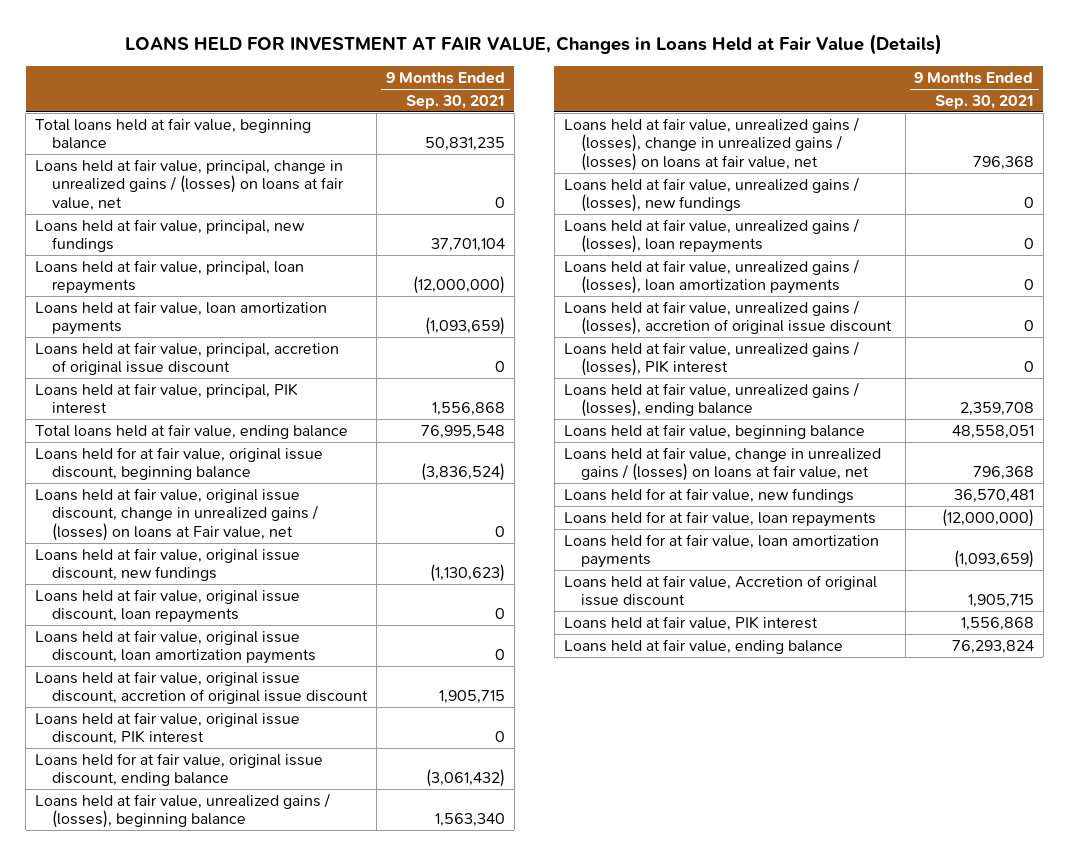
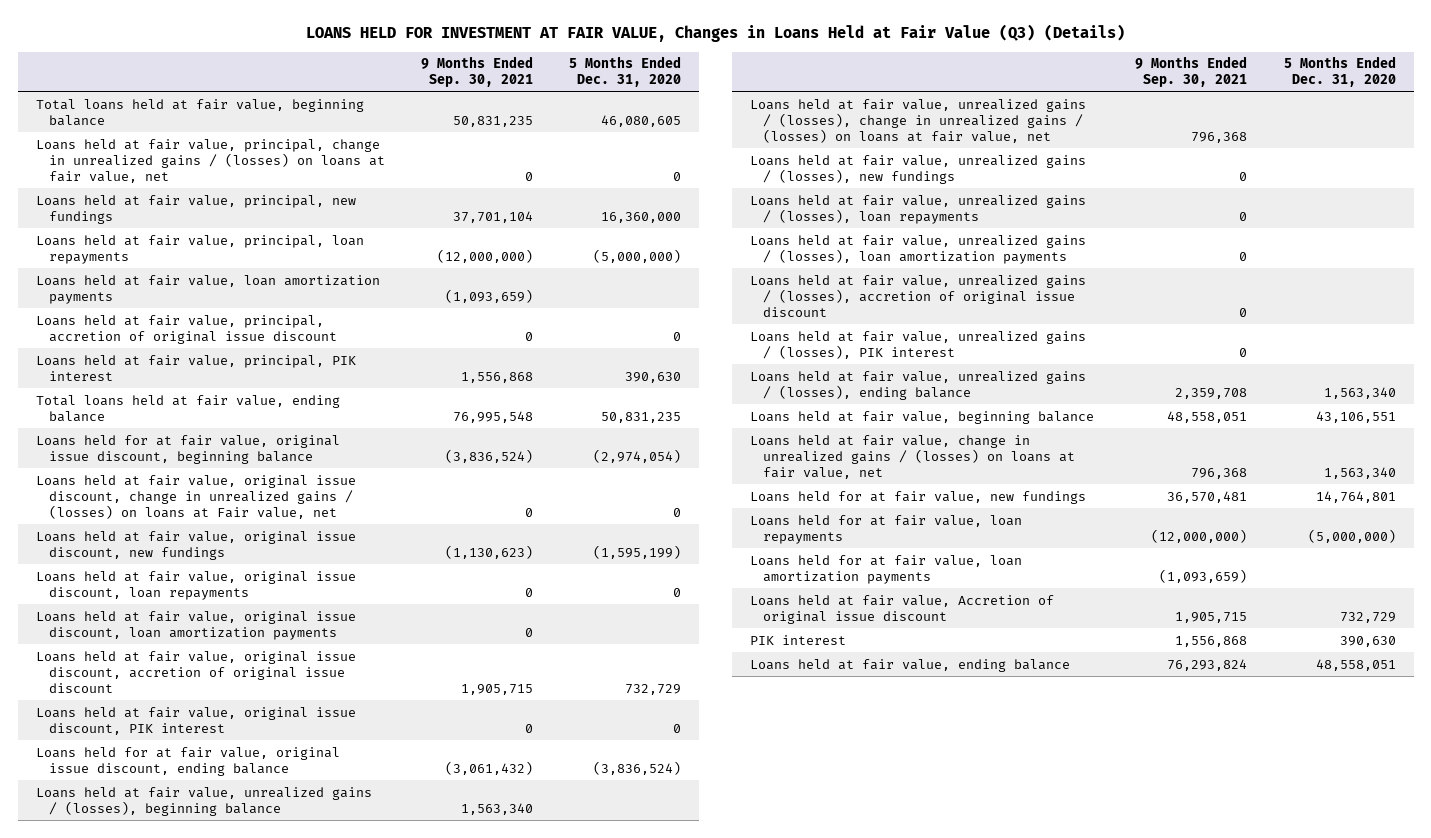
[125,34,943,56] LOANS HELD FOR INVESTMENT AT FAIR VALUE, Changes in Loans Held at Fair Value (Details) -> [305,24,1125,43] LOANS HELD FOR INVESTMENT AT FAIR VALUE, Changes in Loans Held at Fair Value (Q3) (Details)
none -> [569,56,682,88] 5 Months Ended Dec. 31, 2020
[563,615,818,631] Loans held at fair value, PIK interest -> [750,634,847,645] PIK interest

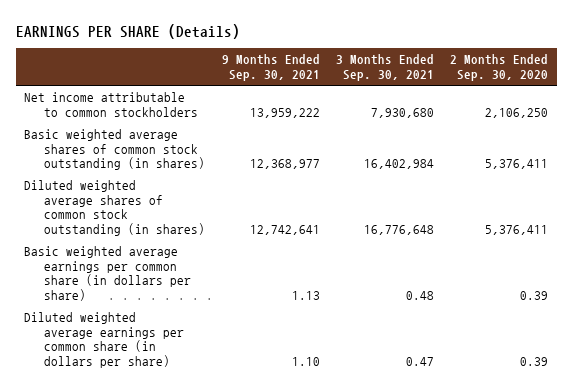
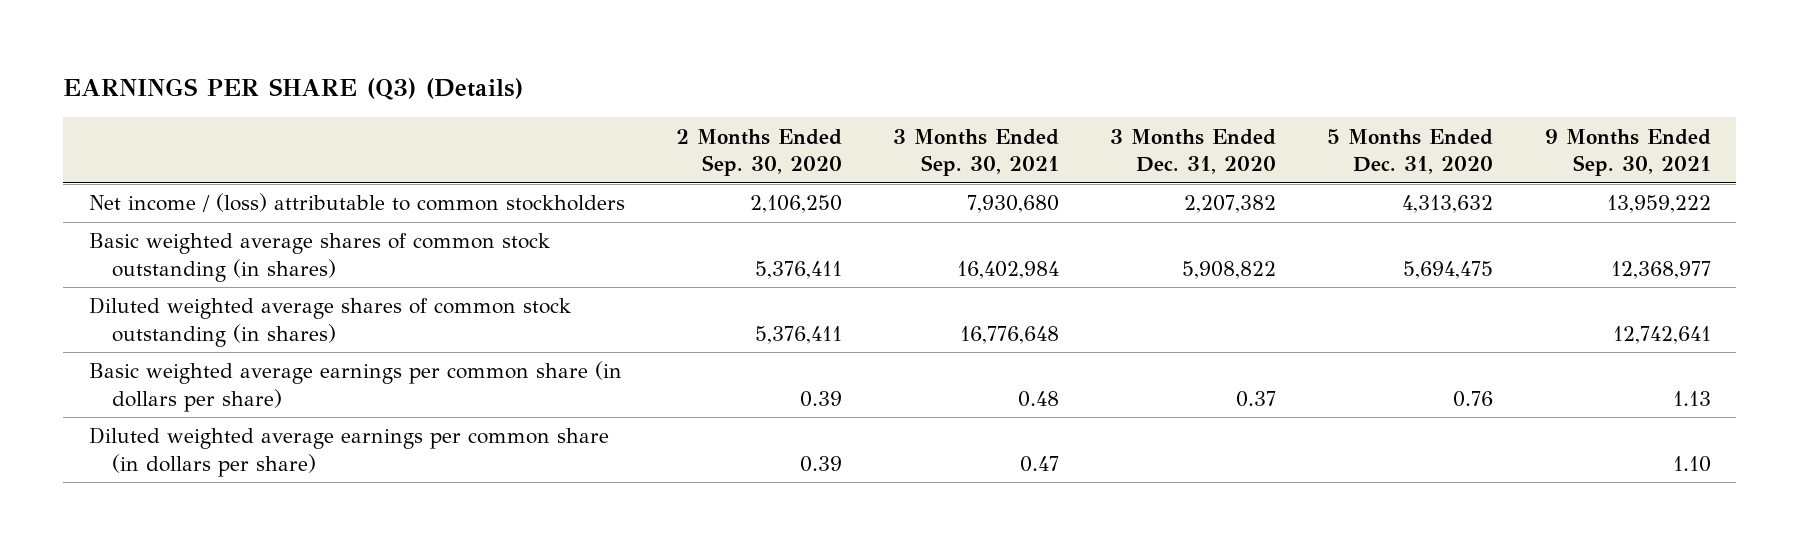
[16,23,241,39] EARNINGS PER SHARE (Details) -> [63,78,524,101] EARNINGS PER SHARE (Q3) (Details)
none -> [1110,128,1277,175] 3 Months Ended Dec. 31, 2020
none -> [1327,128,1494,175] 5 Months Ended Dec. 31, 2020
[24,92,199,117] Net income attributable to common stockholders -> [88,193,625,213] Net income / (loss) attributable to common stockholders

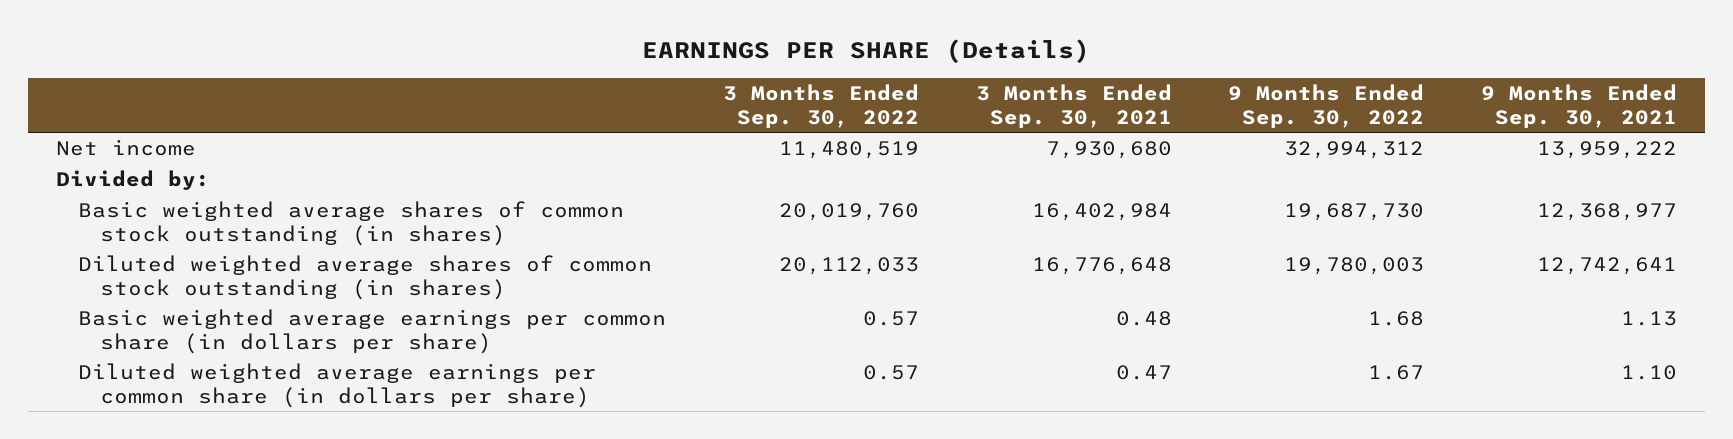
[63,78,524,101] EARNINGS PER SHARE (Q3) (Details) -> [642,39,1091,64] EARNINGS PER SHARE (Details)
[675,128,842,177] 2 Months Ended Sep. 30, 2020 -> none
[1110,128,1277,175] 3 Months Ended Dec. 31, 2020 -> none
[1327,128,1494,175] 5 Months Ended Dec. 31, 2020 -> none
none -> [722,83,919,128] 3 Months Ended Sep. 30, 2022
none -> [1228,83,1425,128] 9 Months Ended Sep. 30, 2022
[88,193,625,213] Net income / (loss) attributable to common stockholders -> [55,139,196,157] Net income
none -> [55,170,210,191] Divided by:

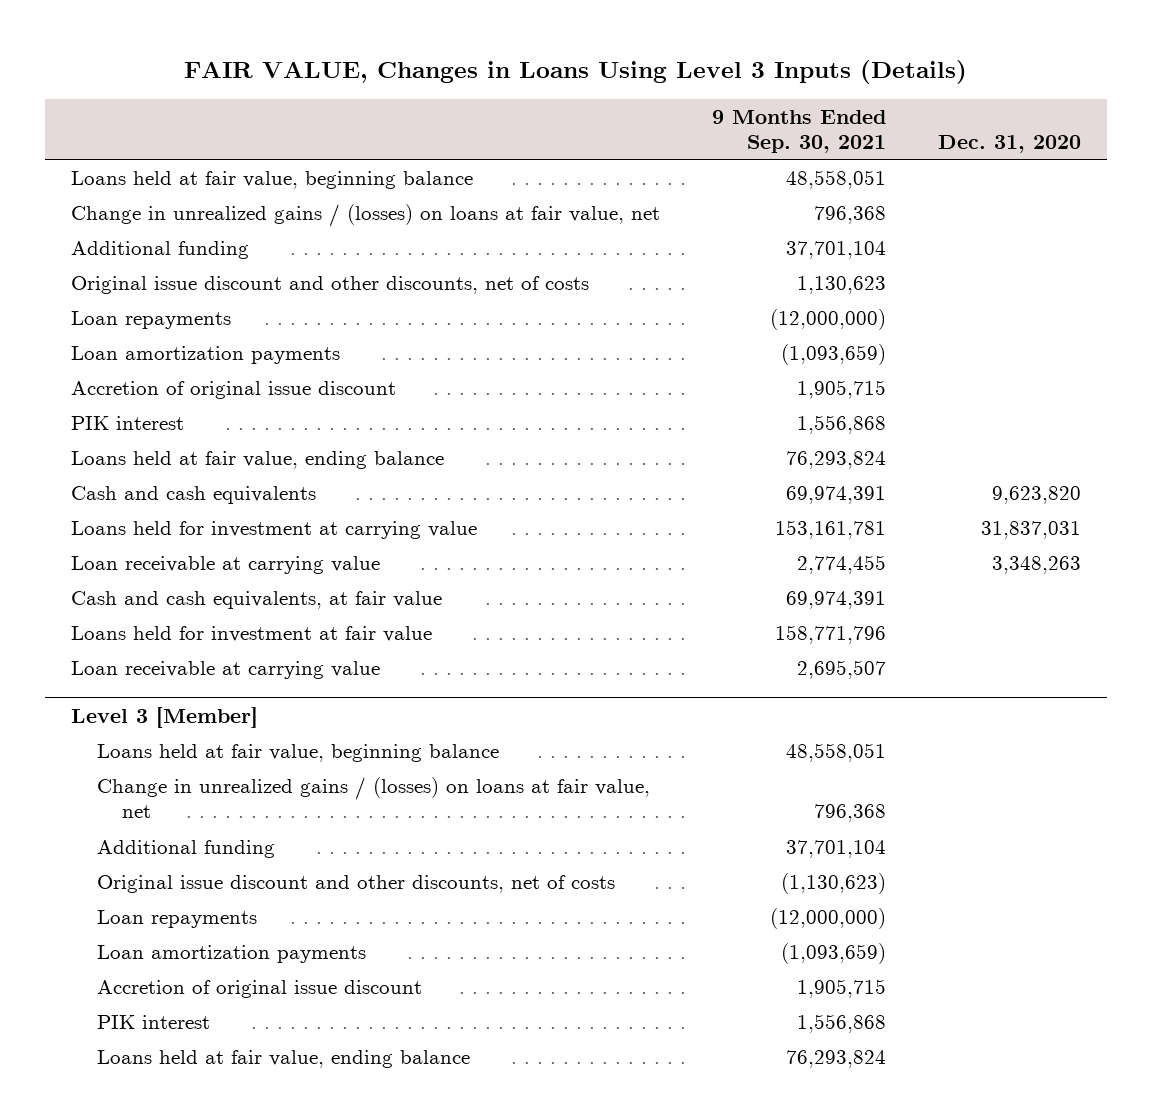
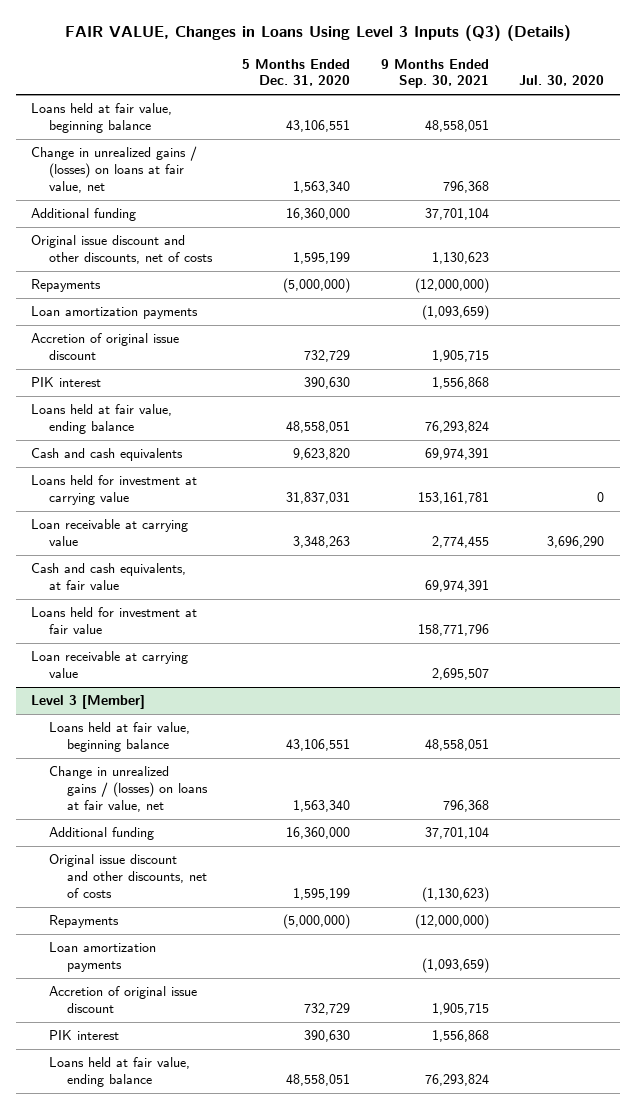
[184,59,968,84] FAIR VALUE, Changes in Loans Using Level 3 Inputs (Details) -> [64,24,571,41] FAIR VALUE, Changes in Loans Using Level 3 Inputs (Q3) (Details)
[937,134,1081,153] Dec. 31, 2020 -> none
none -> [242,58,351,87] 5 Months Ended Dec. 31, 2020
none -> [519,75,605,87] Jul. 30, 2020
[71,310,232,329] Loan repayments -> [31,279,102,293] Repayments
[96,909,257,928] Loan repayments -> [49,915,120,929] Repayments

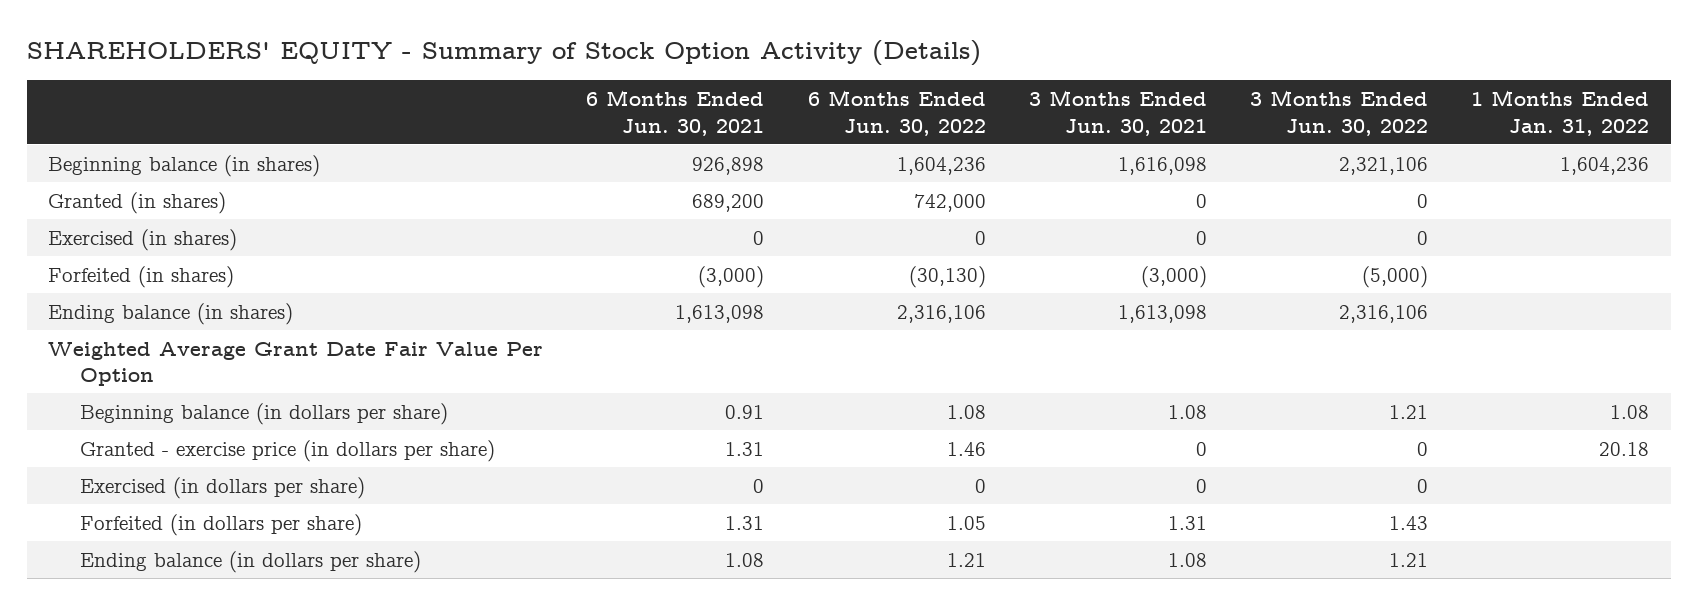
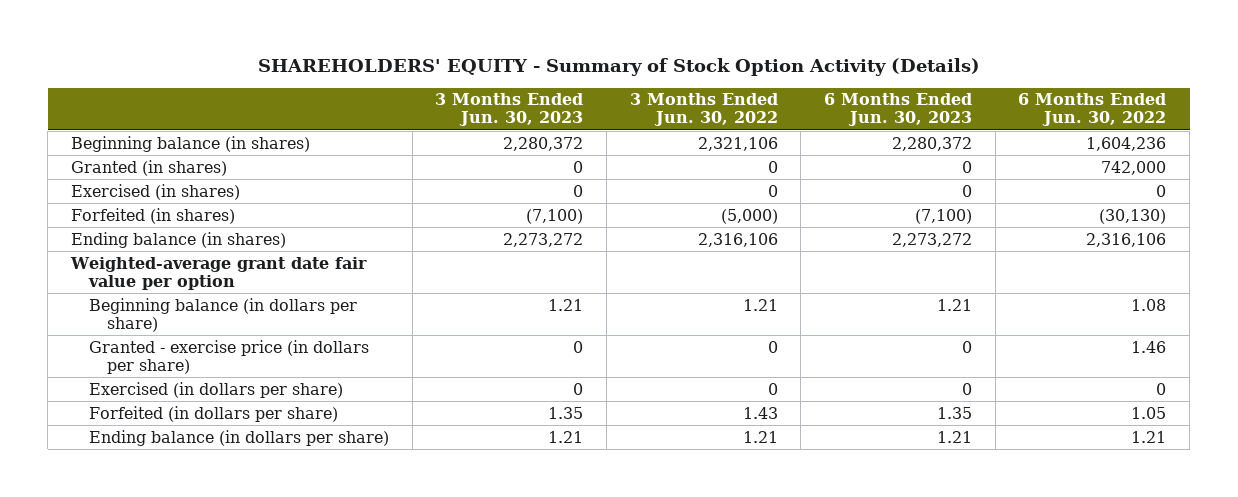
[586,90,765,136] 6 Months Ended Jun. 30, 2021 -> none
[1028,90,1207,136] 3 Months Ended Jun. 30, 2021 -> none
[1471,90,1650,136] 1 Months Ended Jan. 31, 2022 -> none
none -> [435,93,584,127] 3 Months Ended Jun. 30, 2023
none -> [824,93,973,127] 6 Months Ended Jun. 30, 2023
[48,341,544,387] Weighted Average Grant Date Fair Value Per Option -> [70,256,368,290] Weighted-average grant date fair value per option

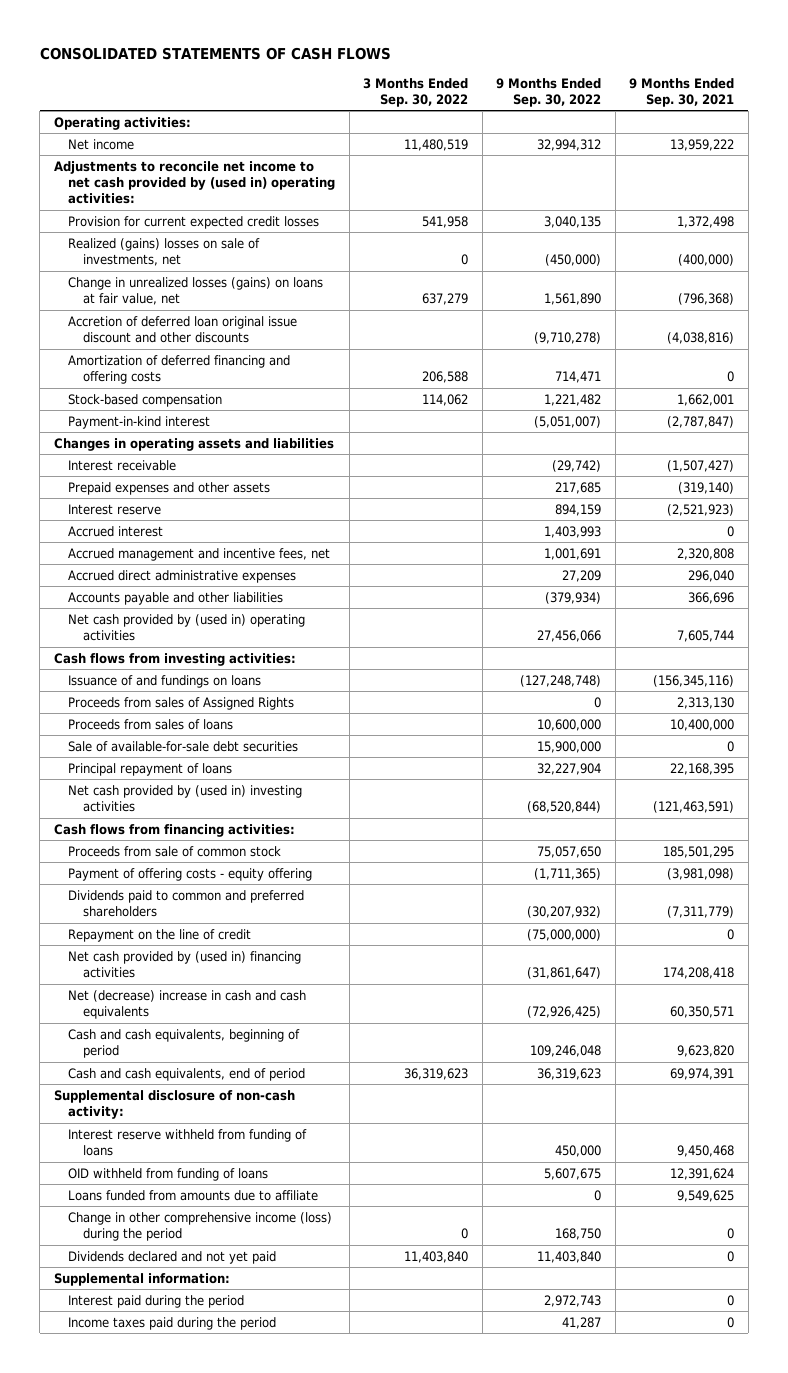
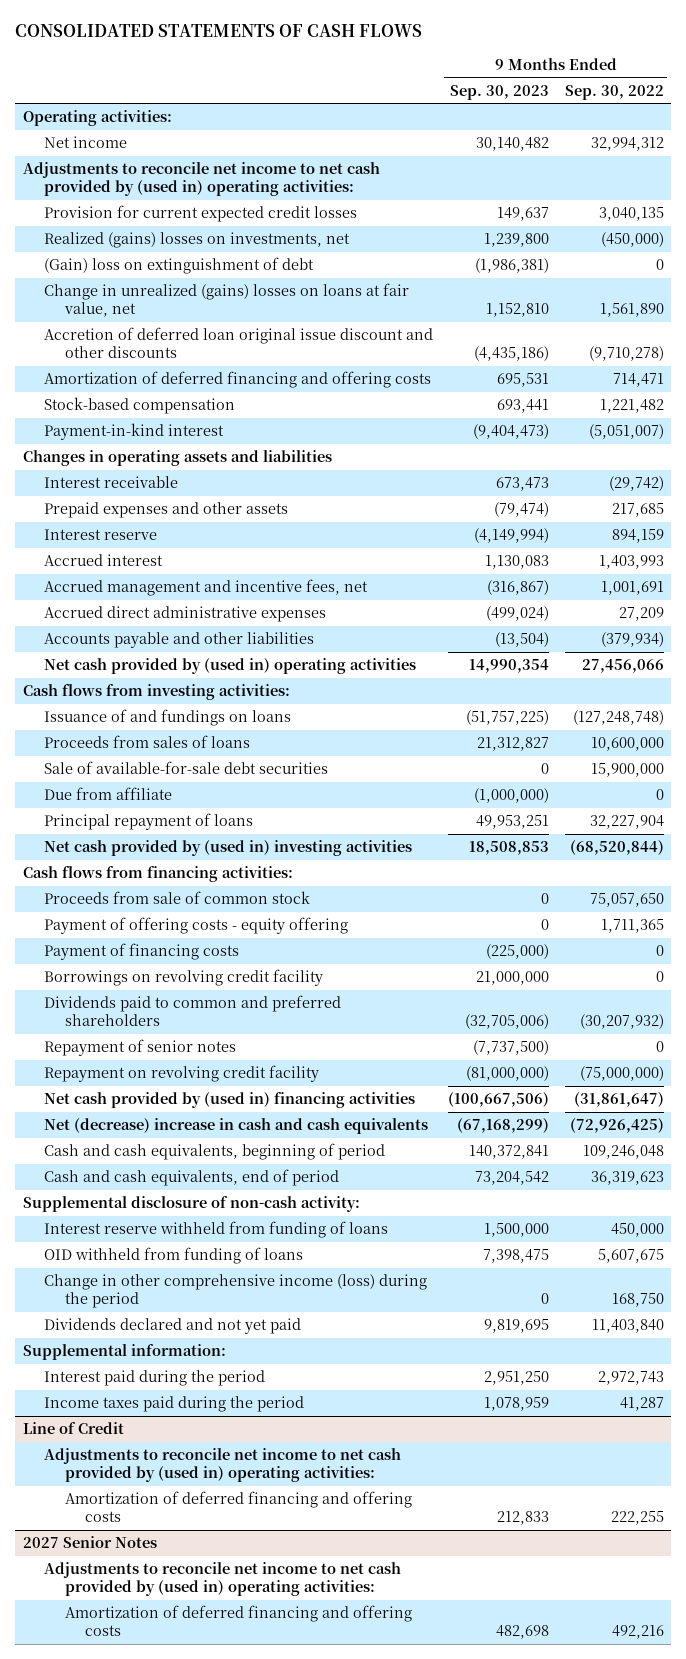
[363,77,469,107] 3 Months Ended Sep. 30, 2022 -> none
[629,77,735,107] 9 Months Ended Sep. 30, 2021 -> none
none -> [450,84,550,100] Sep. 30, 2023
[68,237,261,266] Realized (gains) losses on sale of investments, net -> [43,232,350,249] Realized (gains) losses on investments, net
none -> [43,257,314,275] (Gain) loss on extinguishment of debt
[68,276,324,305] Change in unrealized losses (gains) on loans at fair value, net -> [43,283,409,317] Change in unrealized (gains) losses on loans at fair value, net
[68,696,295,710] Proceeds from sales of Assigned Rights -> none
none -> [43,787,172,801] Due from affiliate
[534,867,602,880] (1,711,365) -> [600,919,664,934] 1,711,365
none -> [43,943,239,961] Payment of financing costs
none -> [43,969,323,987] Borrowings on revolving credit facility
none -> [43,1039,236,1057] Repayment of senior notes
[68,928,252,942] Repayment on the line of credit -> [43,1065,319,1083] Repayment on revolving credit facility
[68,1189,319,1201] Loans funded from amounts due to affiliate -> none
none -> [22,1422,124,1435] Line of Credit
none -> [43,1448,401,1482] Adjustments to reconcile net income to net cash provided by (used in) operating activities:
none -> [64,1491,412,1522] Amortization of deferred financing and offering costs
none -> [22,1536,157,1549] 2027 Senior Notes
none -> [43,1562,401,1596] Adjustments to reconcile net income to net cash provided by (used in) operating activities:
none -> [64,1605,412,1636] Amortization of deferred financing and offering costs

